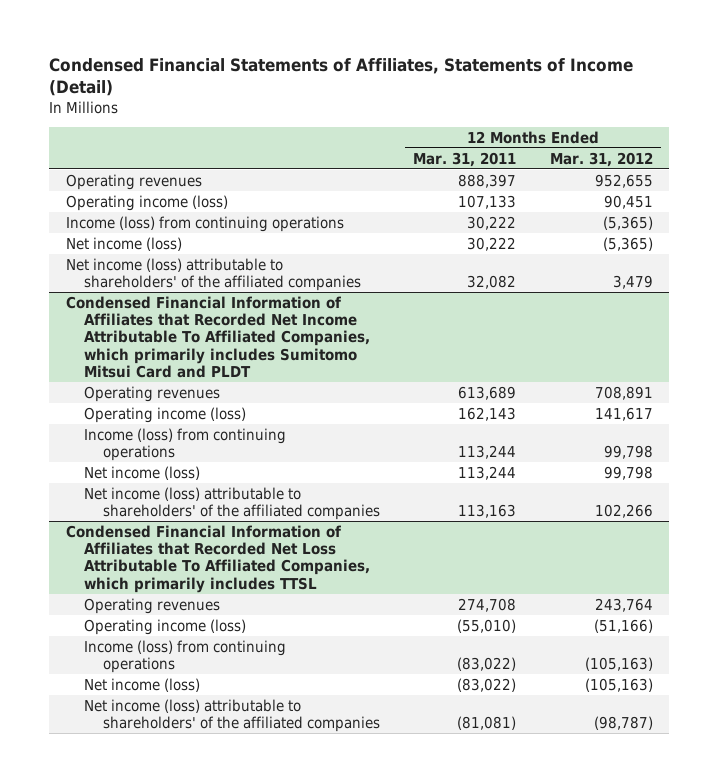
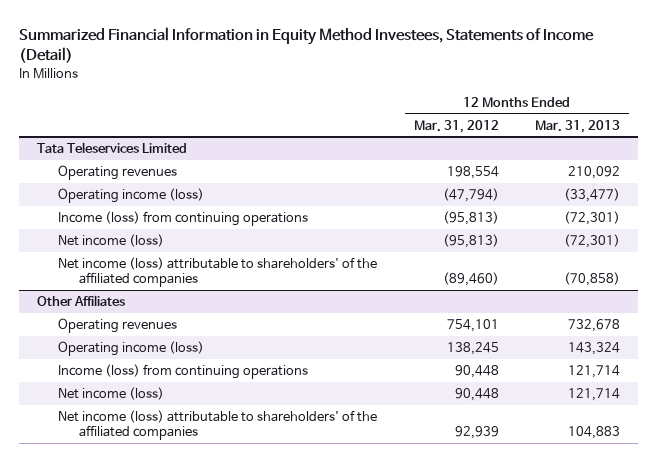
[48,58,633,97] Condensed Financial Statements of Affiliates, Statements of Income (Detail) -> [19,26,595,64] Summarized Financial Information in Equity Method Investees, Statements of Income (Detail)
[413,151,517,167] Mar. 31, 2011 -> none
none -> [535,119,621,133] Mar. 31, 2013
[65,295,371,379] Condensed Financial Information of Affiliates that Recorded Net Income Attributable To Affiliated Companies, which primarily includes Sumitomo Mitsui Card and PLDT -> none
[65,524,371,593] Condensed Financial Information of Affiliates that Recorded Net Loss Attributable To Affiliated Companies, which primarily includes TTSL -> none
[84,597,221,614] Operating revenues -> none
[84,618,247,635] Operating income (loss) -> none
[84,639,287,674] Income (loss) from continuing operations -> none
[84,677,201,692] Net income (loss) -> none
[84,698,381,733] Net income (loss) attributable to shareholders' of the affiliated companies -> none
none -> [37,142,188,154] Tata Teleservices Limited
[594,173,653,188] 952,655 -> [446,166,499,180] 198,554
[603,194,653,209] 90,451 -> [442,188,499,203] (47,794)
[602,215,653,230] (5,365) -> [442,211,499,226] (95,813)
[602,236,653,251] (5,365) -> [442,234,499,249] (95,813)
[612,275,653,290] 3,479 -> [442,272,499,287] (89,460)
none -> [37,295,126,307] Other Affiliates
[594,385,653,400] 708,891 -> [446,319,499,333] 754,101
[594,406,653,421] 141,617 -> [446,342,499,356] 138,245
[603,445,653,460] 99,798 -> [454,365,499,379] 90,448
[603,465,653,480] 99,798 -> [454,388,499,402] 90,448
[594,504,653,519] 102,266 -> [454,426,499,440] 92,939

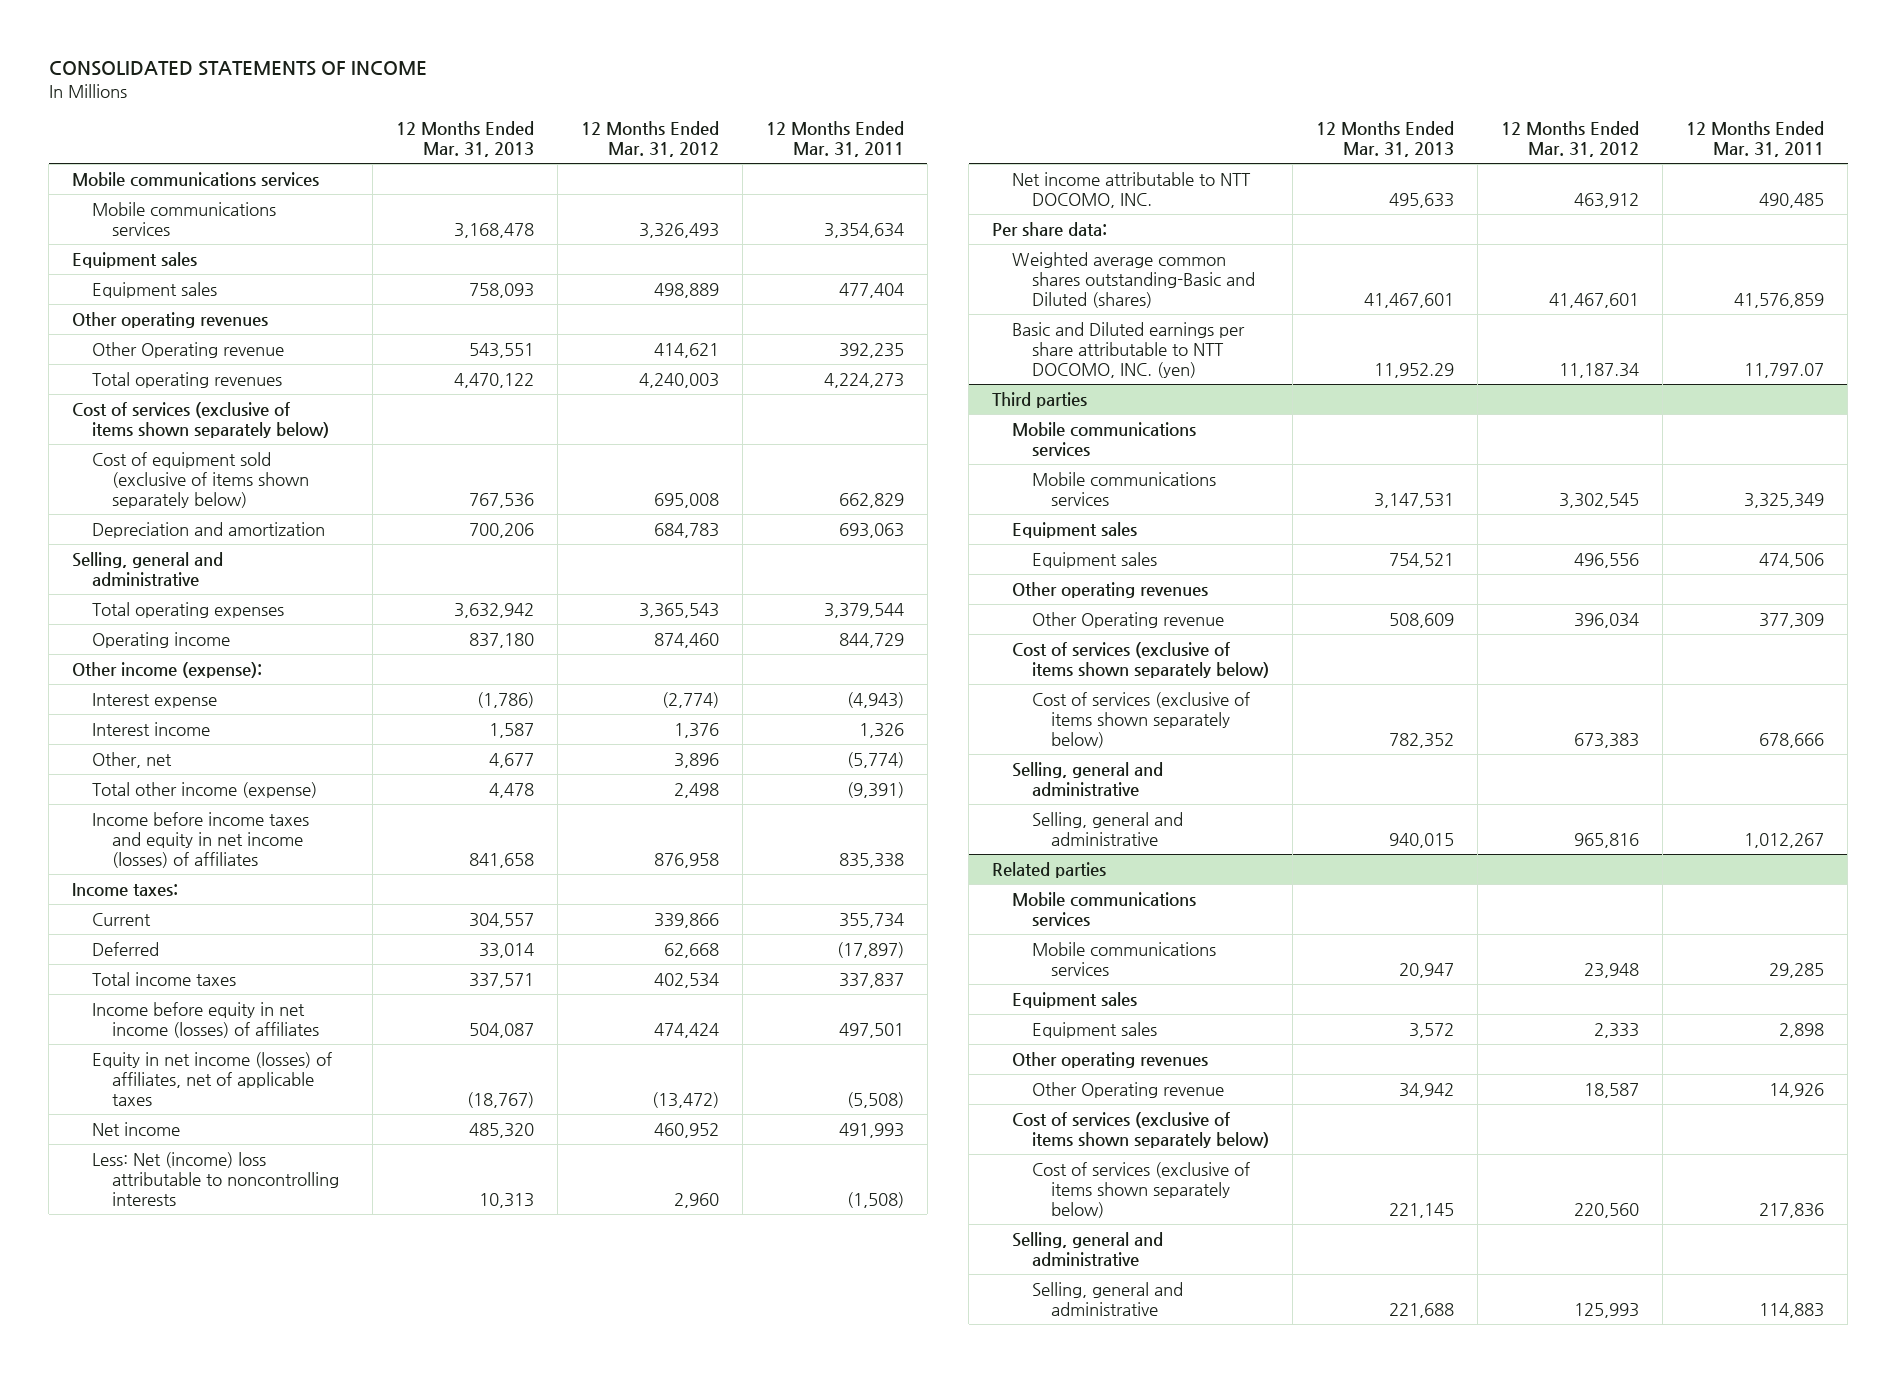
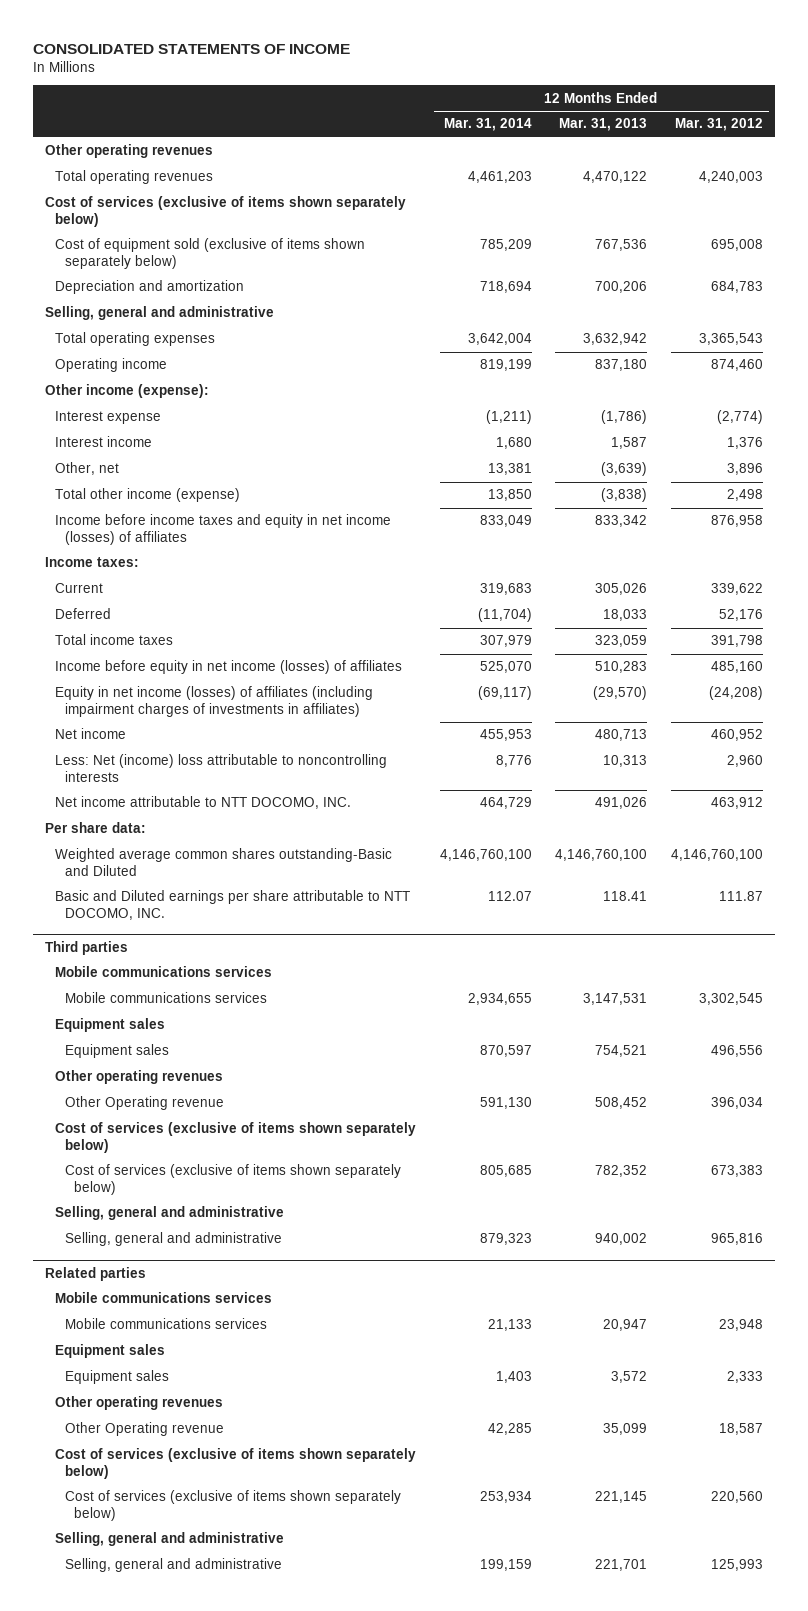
[765,120,904,157] 12 Months Ended Mar. 31, 2011 -> none
none -> [443,118,532,132] Mar. 31, 2014
[72,171,320,187] Mobile communications services -> none
[91,201,276,236] Mobile communications services -> none
[72,251,198,268] Equipment sales -> none
[91,281,217,298] Equipment sales -> none
[91,341,284,358] Other Operating revenue -> none
[488,752,534,768] 4,677 -> [601,462,648,477] (3,639)
[488,782,534,798] 4,478 -> [601,488,648,503] (3,838)
[468,852,534,868] 841,658 -> [595,515,648,528] 833,342
[468,912,534,928] 304,557 -> [595,583,648,596] 305,026
[653,912,719,928] 339,866 -> [711,583,764,596] 339,622
[478,942,534,958] 33,014 -> [603,609,648,622] 18,033
[663,942,719,958] 62,668 -> [719,609,764,622] 52,176
[468,972,534,988] 337,571 -> [595,635,648,648] 323,059
[653,972,719,988] 402,534 -> [711,635,764,648] 391,798
[468,1022,534,1038] 504,087 -> [595,661,648,674] 510,283
[653,1022,719,1038] 474,424 -> [711,661,764,674] 485,160
[91,1051,332,1106] Equity in net income (losses) of affiliates, net of applicable taxes -> [54,686,373,717] Equity in net income (losses) of affiliates (including impairment charges of investments in affiliates)
[466,1091,534,1108] (18,767) -> [593,686,648,701] (29,570)
[651,1091,719,1108] (13,472) -> [709,686,764,701] (24,208)
[468,1122,534,1138] 485,320 -> [595,729,648,742] 480,713
[1388,192,1454,208] 495,633 -> [595,797,648,810] 491,026
[1011,251,1255,308] Weighted average common shares outstanding-Basic and Diluted (shares) -> [54,848,392,876] Weighted average common shares outstanding-Basic and Diluted
[1363,292,1454,308] 41,467,601 -> [555,849,648,862] 4,146,760,100
[1548,292,1639,308] 41,467,601 -> [671,849,764,862] 4,146,760,100
[1011,321,1245,378] Basic and Diluted earnings per share attributable to NTT DOCOMO, INC. (yen) -> [54,890,410,920] Basic and Diluted earnings per share attributable to NTT DOCOMO, INC.
[1373,362,1454,378] 11,952.29 -> [603,891,648,902] 118.41
[1558,362,1639,378] 11,187.34 -> [719,891,764,902] 111.87
[1388,612,1454,628] 508,609 -> [595,1097,648,1110] 508,452
[1388,832,1454,848] 940,015 -> [595,1233,648,1246] 940,002
[1398,1082,1454,1098] 34,942 -> [603,1423,648,1436] 35,099
[1388,1302,1454,1318] 221,688 -> [595,1559,648,1572] 221,701

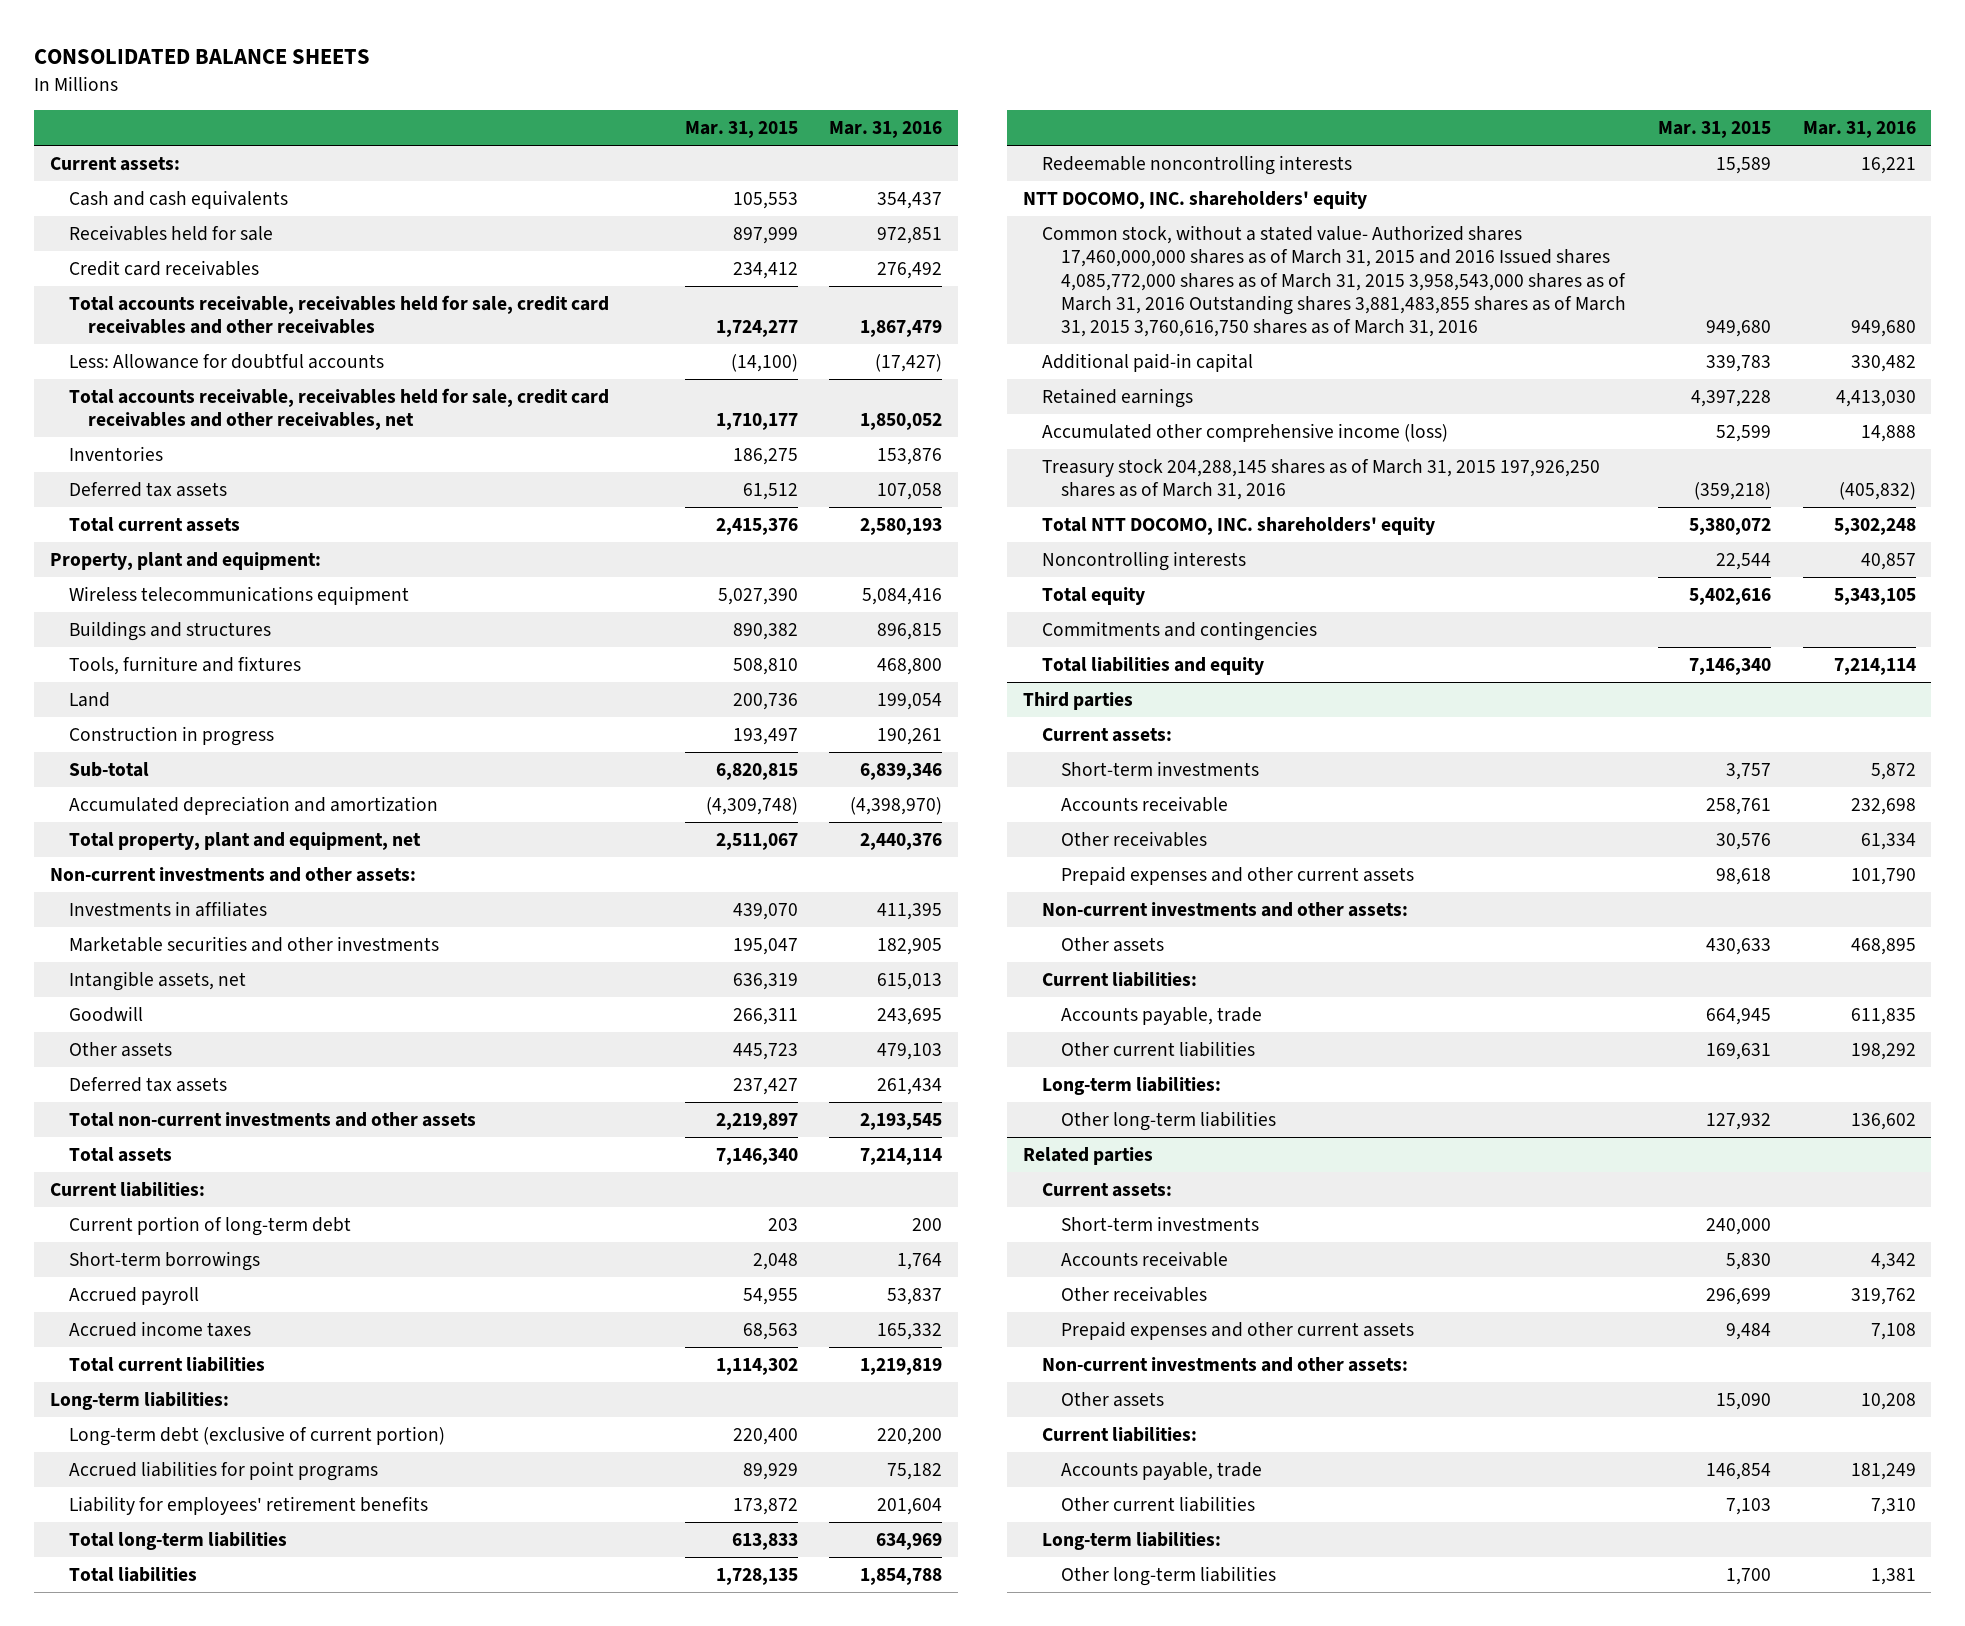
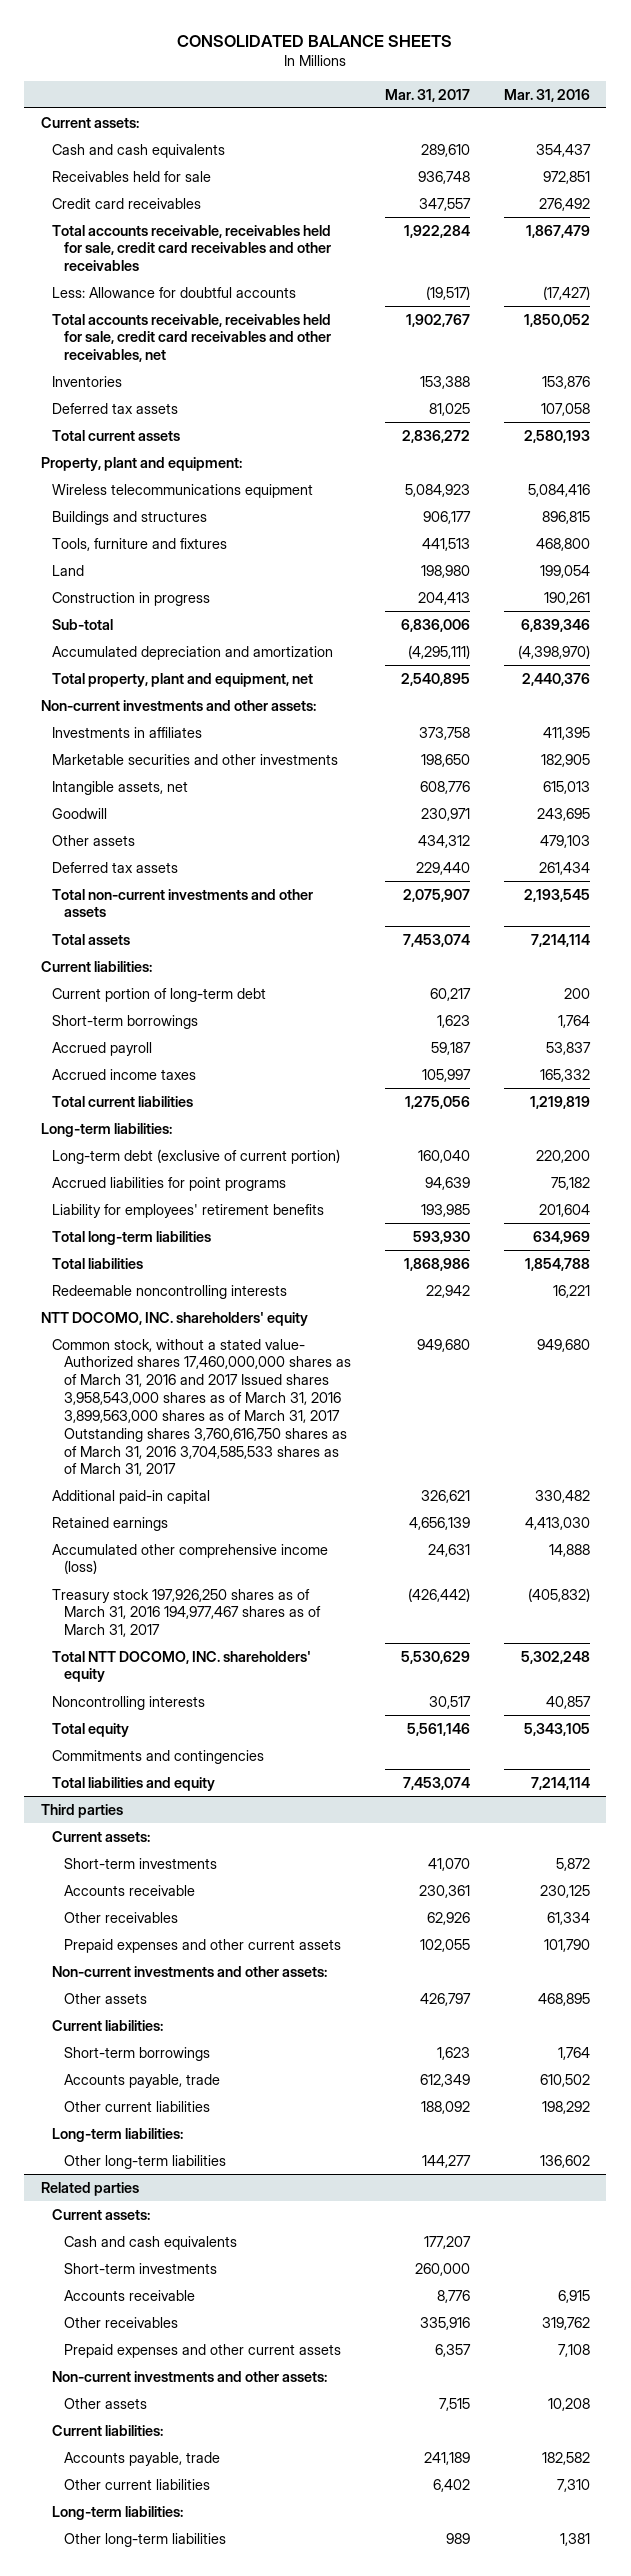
[684,121,798,139] Mar. 31, 2015 -> none
none -> [384,88,470,102] Mar. 31, 2017
[1042,224,1627,338] Common stock, without a stated value- Authorized shares 17,460,000,000 shares as of March 31, 2015 and 2016 Issued shares 4,085,772,000 shares as of March 31, 2015 3,958,543,000 shares as of March 31, 2016 Outstanding shares 3,881,483,855 shares as of March 31, 2015 3,760,616,750 shares as of March 31, 2016 -> [52,1338,351,1477] Common stock, without a stated value- Authorized shares 17,460,000,000 shares as of March 31, 2016 and 2017 Issued shares 3,958,543,000 shares as of March 31, 2016 3,899,563,000 shares as of March 31, 2017 Outstanding shares 3,760,616,750 shares as of March 31, 2016 3,704,585,533 shares as of March 31, 2017
[1042,458,1601,501] Treasury stock 204,288,145 shares as of March 31, 2015 197,926,250 shares as of March 31, 2016 -> [52,1588,321,1638] Treasury stock 197,926,250 shares as of March 31, 2016 194,977,467 shares as of March 31, 2017
[1850,797,1916,815] 232,698 -> [539,1884,590,1898] 230,125
none -> [63,2046,210,2061] Short-term borrowings
[1850,1007,1916,1025] 611,835 -> [539,2073,590,2087] 610,502
none -> [63,2235,237,2250] Cash and cash equivalents
[1870,1252,1916,1270] 4,342 -> [557,2289,590,2303] 6,915
[1850,1462,1916,1480] 181,249 -> [541,2451,590,2465] 182,582

